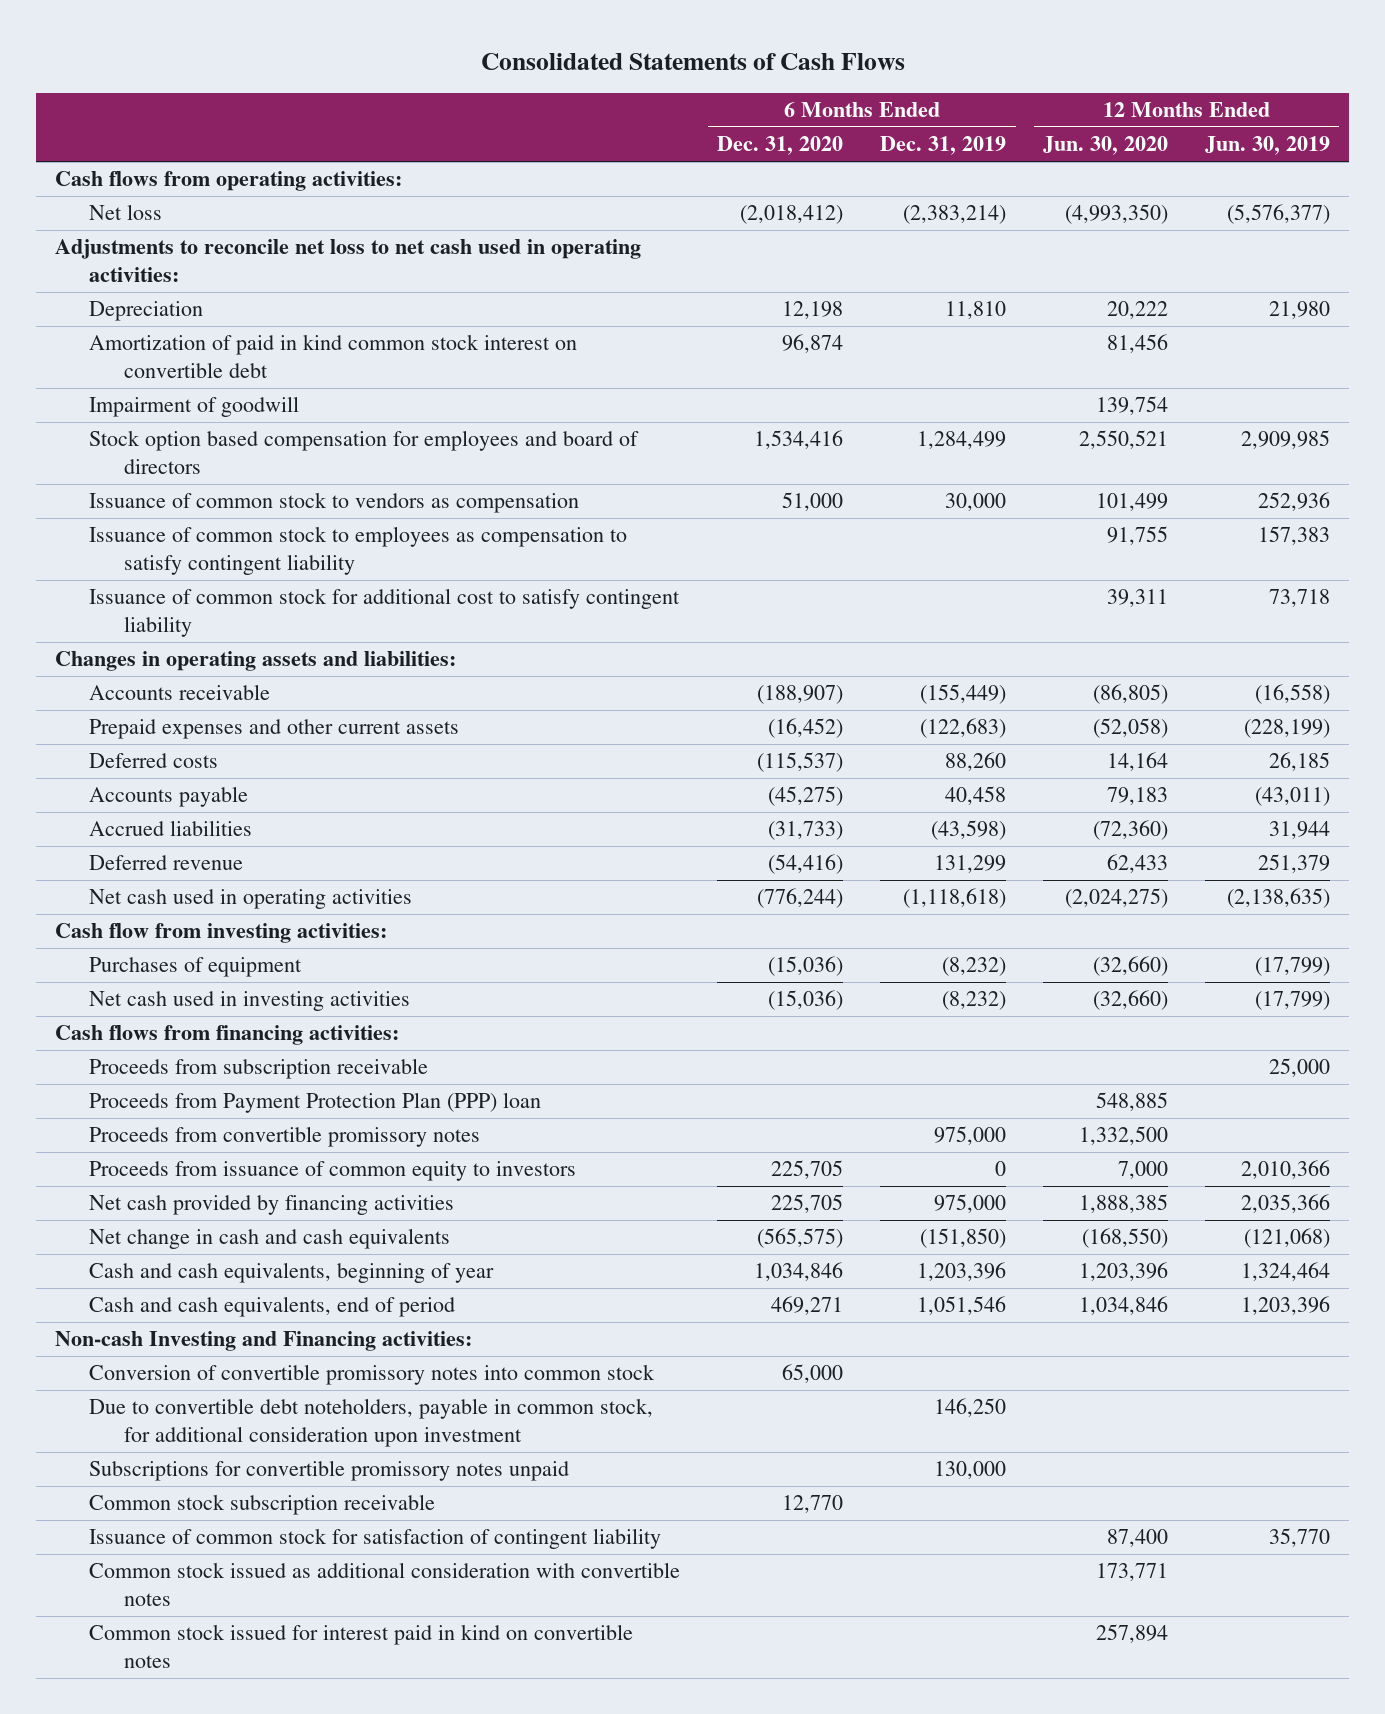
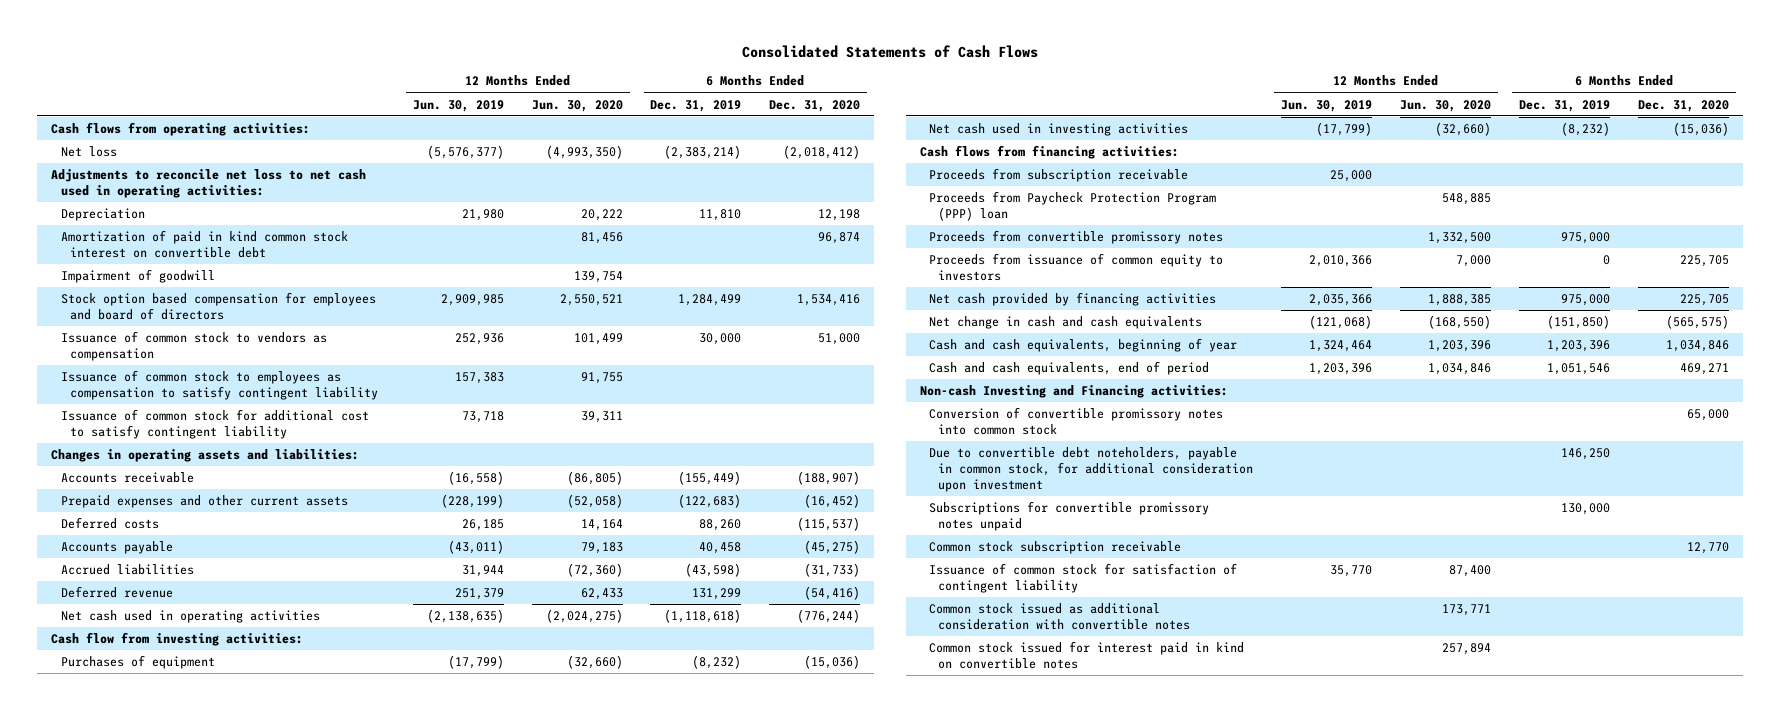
[89,1092,542,1114] Proceeds from Payment Protection Plan (PPP) loan -> [928,190,1216,221] Proceeds from Paycheck Protection Program (PPP) loan

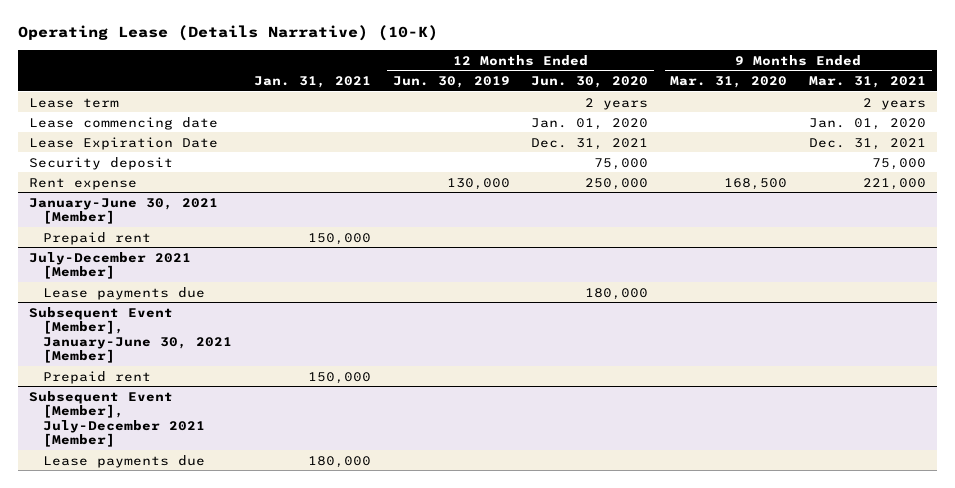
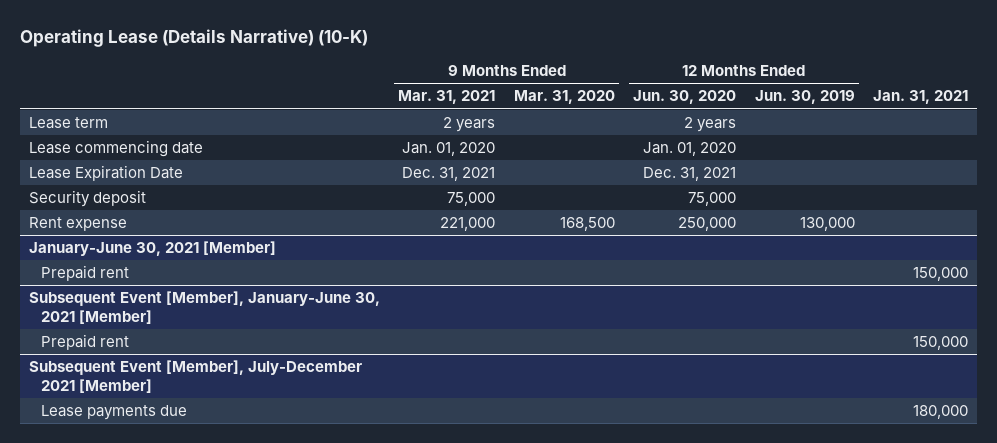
[28,251,191,280] July-December 2021 [Member] -> none
[42,286,205,300] Lease payments due -> none

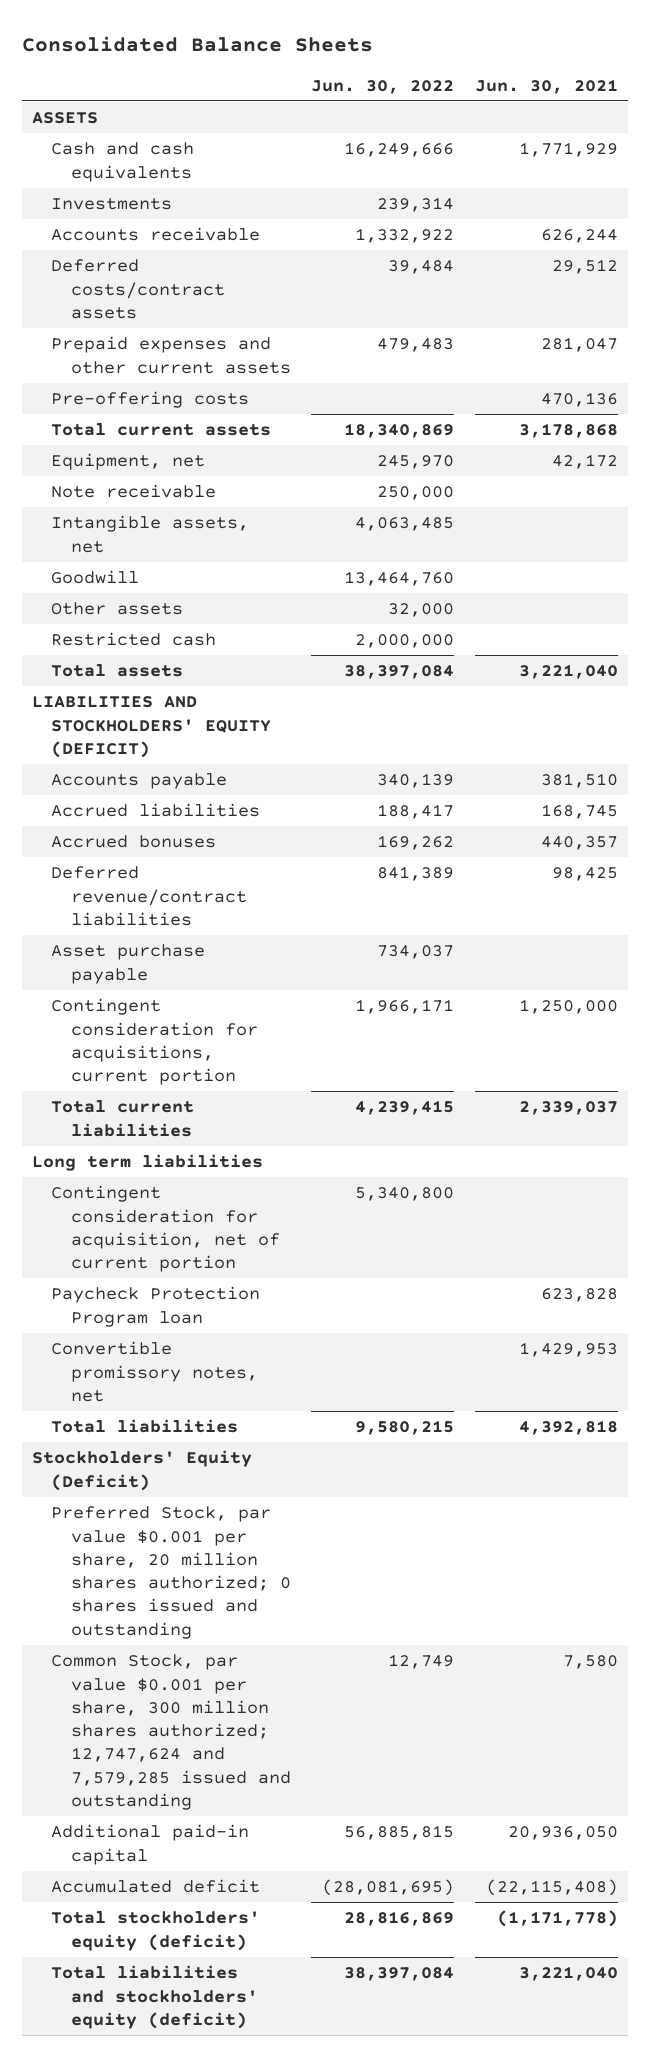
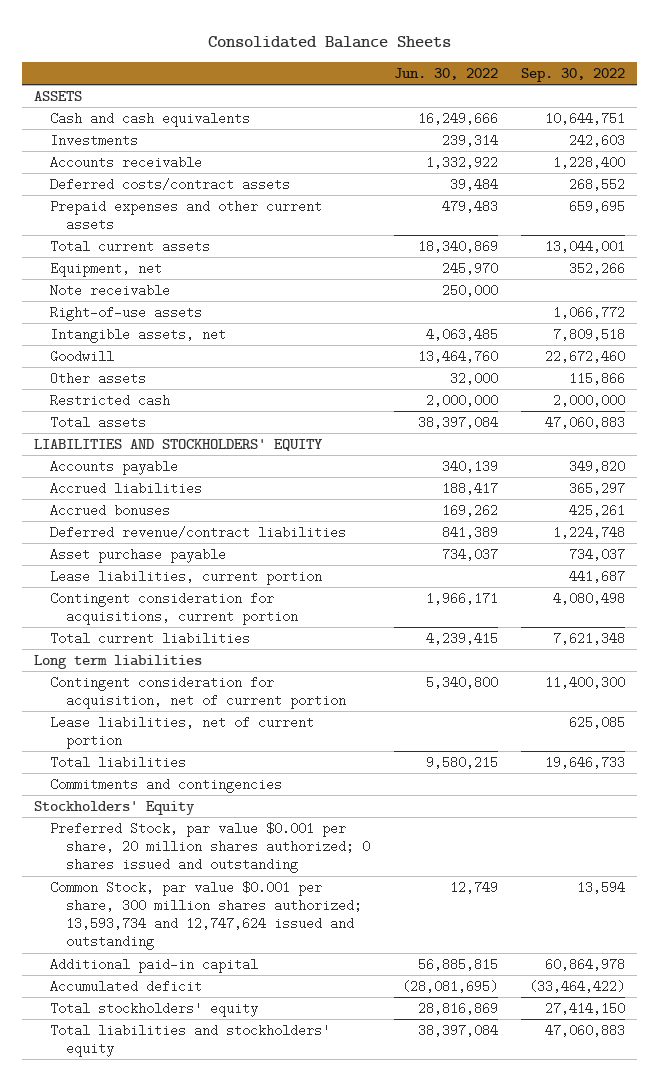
[474,78,618,94] Jun. 30, 2021 -> none
none -> [521,68,626,83] Sep. 30, 2022
[51,391,250,409] Pre-offering costs -> none
none -> [50,305,203,321] Right-of-use assets
[32,696,272,758] LIABILITIES AND STOCKHOLDERS' EQUITY (DEFICIT) -> [33,438,323,451] LIABILITIES AND STOCKHOLDERS' EQUITY
none -> [50,569,323,585] Lease liabilities, current portion
[51,1286,261,1327] Paycheck Protection Program loan -> none
[51,1341,258,1402] Convertible promissory notes, net -> none
none -> [50,715,315,750] Lease liabilities, net of current portion
none -> [50,777,283,793] Commitments and contingencies
[32,1450,253,1491] Stockholders' Equity (Deficit) -> [33,800,195,815] Stockholders' Equity
[51,1654,291,1810] Common Stock, par value $0.001 per share, 300 million shares authorized; 12,747,624 and 7,579,285 issued and outstanding -> [50,880,363,951] Common Stock, par value $0.001 per share, 300 million shares authorized; 13,593,734 and 12,747,624 issued and outstanding
[51,1911,261,1951] Total stockholders' equity (deficit) -> [50,1001,259,1017] Total stockholders' equity
[51,1965,258,2029] Total liabilities and stockholders' equity (deficit) -> [50,1023,331,1058] Total liabilities and stockholders' equity

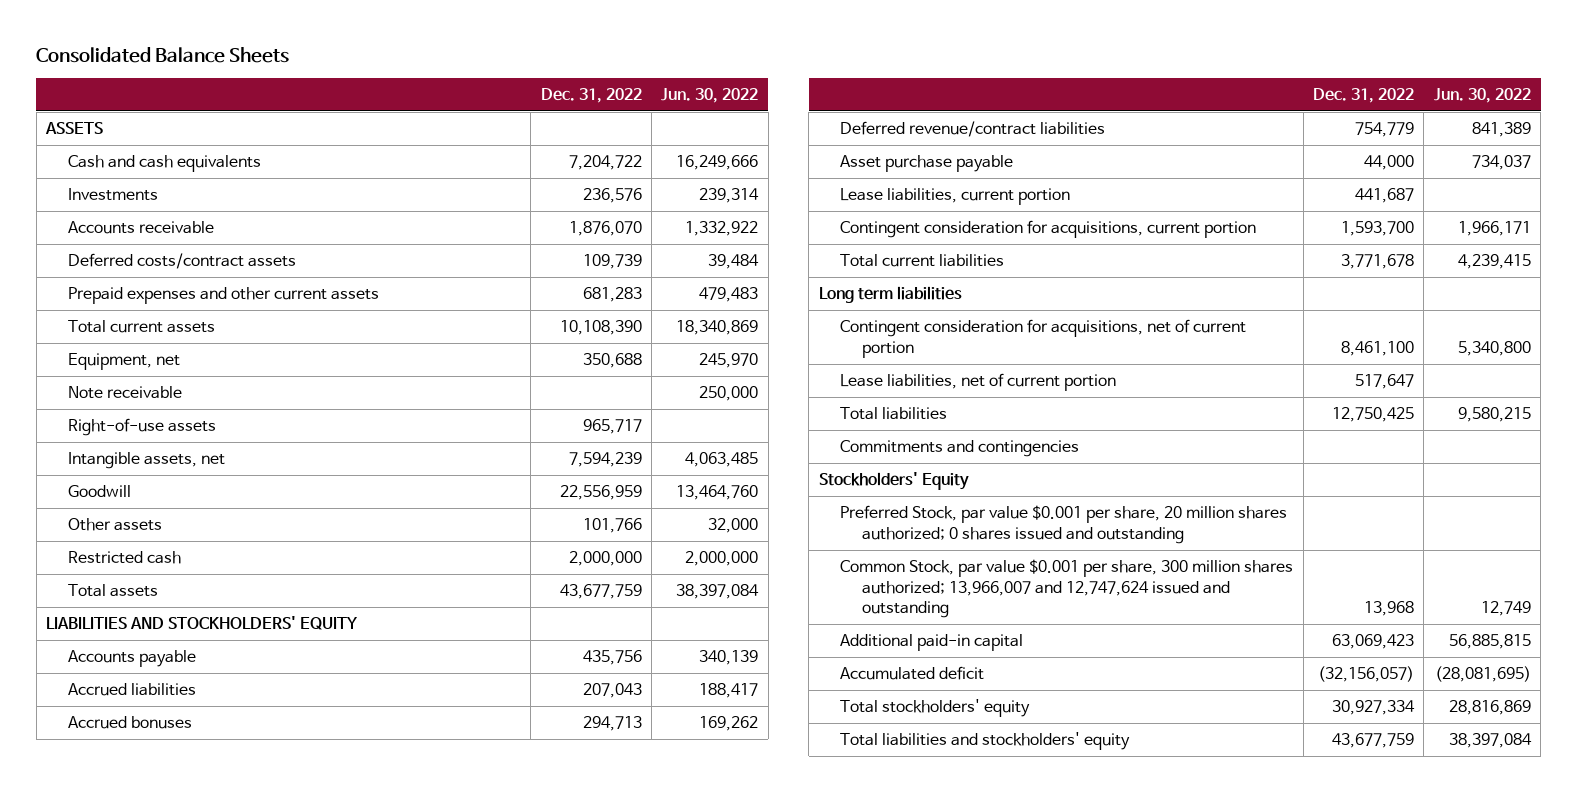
[521,68,626,83] Sep. 30, 2022 -> none
none -> [540,88,642,104] Dec. 31, 2022
[50,675,347,710] Contingent consideration for acquisition, net of current portion -> [840,319,1247,358] Contingent consideration for acquisitions, net of current portion
[50,880,363,951] Common Stock, par value $0.001 per share, 300 million shares authorized; 13,593,734 and 12,747,624 issued and outstanding -> [840,559,1294,619] Common Stock, par value $0.001 per share, 300 million shares authorized; 13,966,007 and 12,747,624 issued and outstanding

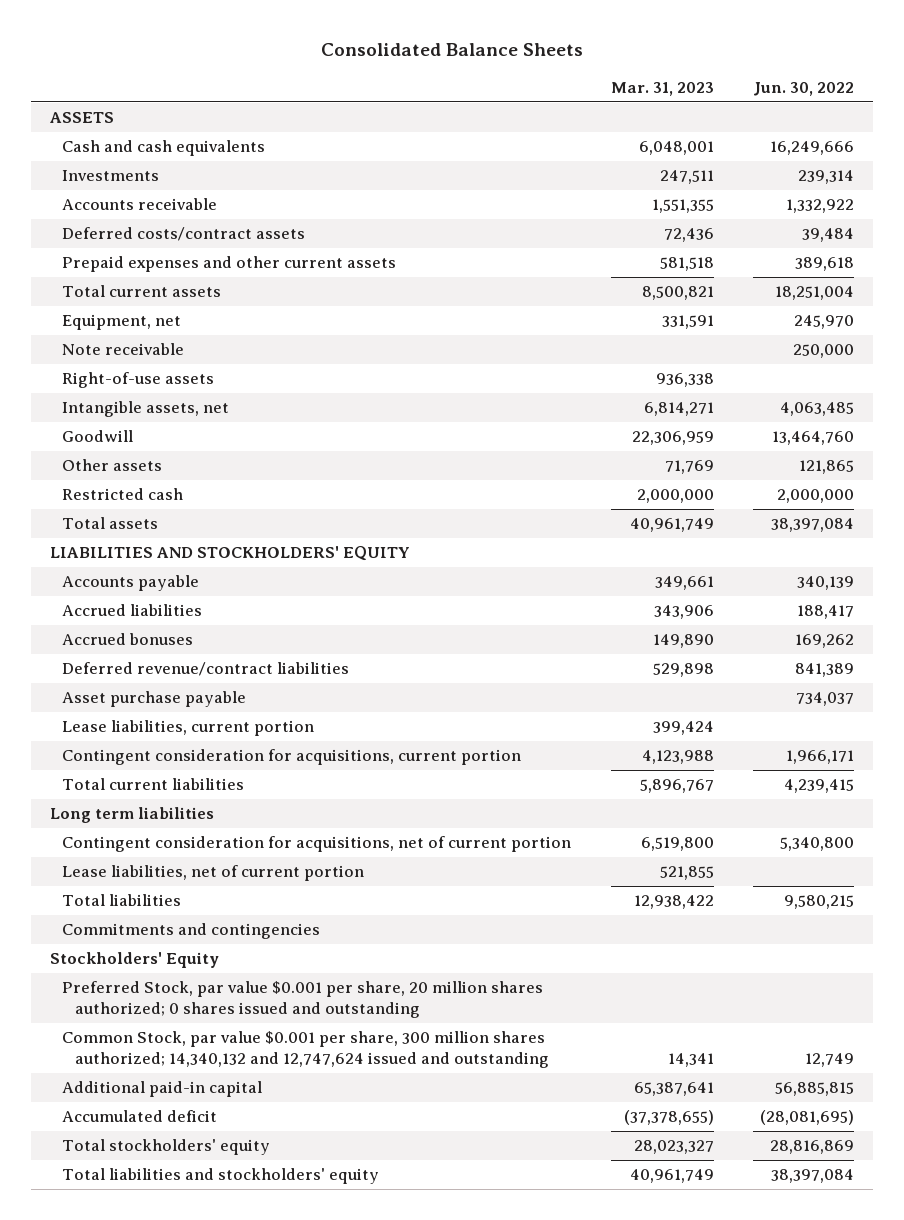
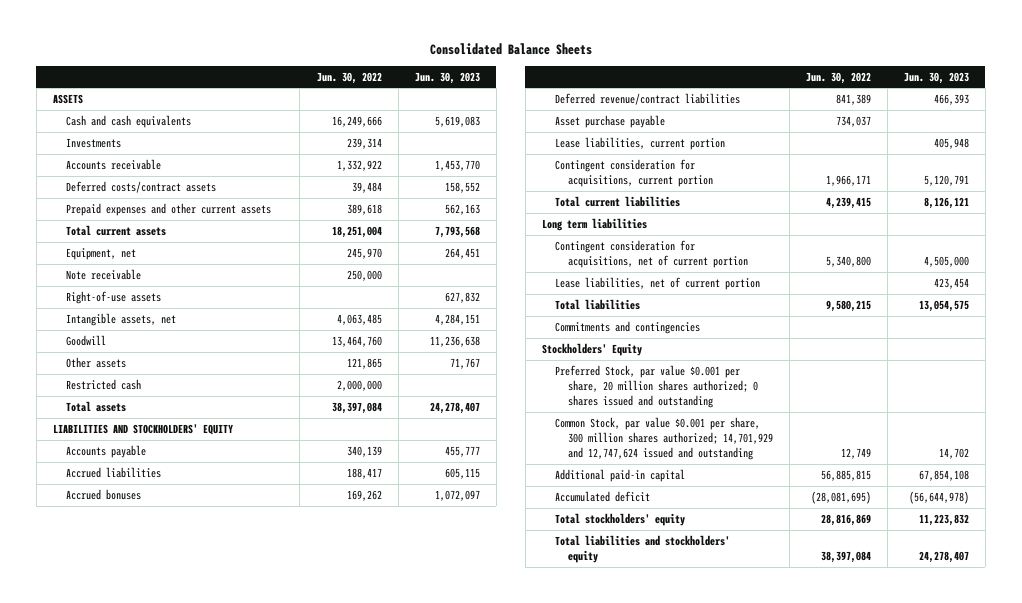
[610,81,714,96] Mar. 31, 2023 -> none
none -> [414,71,480,84] Jun. 30, 2023
[62,1031,549,1069] Common Stock, par value $0.001 per share, 300 million shares authorized; 14,340,132 and 12,747,624 issued and outstanding -> [554,416,773,460] Common Stock, par value $0.001 per share, 300 million shares authorized; 14,701,929 and 12,747,624 issued and outstanding

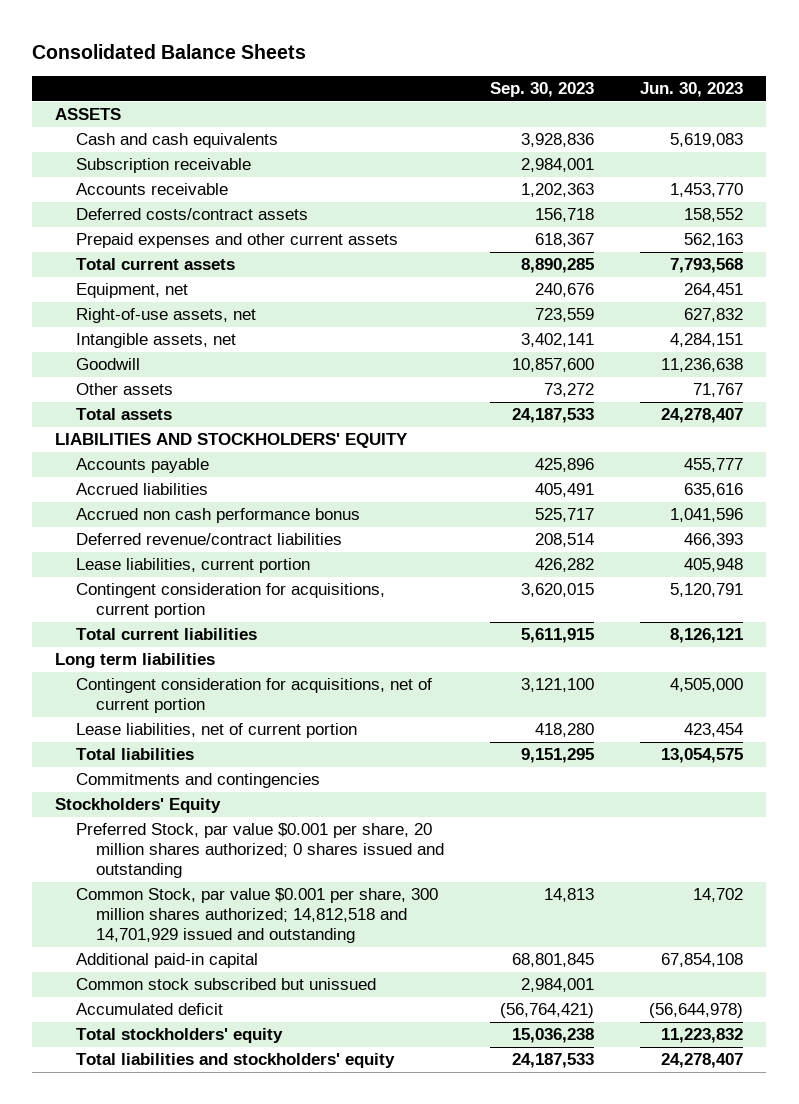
[316,71,382,84] Jun. 30, 2022 -> none
none -> [490,81,595,97] Sep. 30, 2023
[65,137,121,148] Investments -> none
none -> [75,158,251,174] Subscription receivable
[65,268,141,280] Note receivable -> none
[65,290,161,304] Right-of-use assets -> [75,308,256,324] Right-of-use assets, net
[65,378,141,390] Restricted cash -> none
[444,467,480,479] 605,115 -> [684,483,744,498] 635,616
[65,488,141,500] Accrued bonuses -> [75,508,360,524] Accrued non cash performance bonus
[434,489,480,501] 1,072,097 -> [670,508,744,523] 1,041,596
[554,114,665,128] Asset purchase payable -> none
[554,416,773,460] Common Stock, par value $0.001 per share, 300 million shares authorized; 14,701,929 and 12,747,624 issued and outstanding -> [75,888,438,944] Common Stock, par value $0.001 per share, 300 million shares authorized; 14,812,518 and 14,701,929 issued and outstanding
none -> [75,978,376,991] Common stock subscribed but unissued

